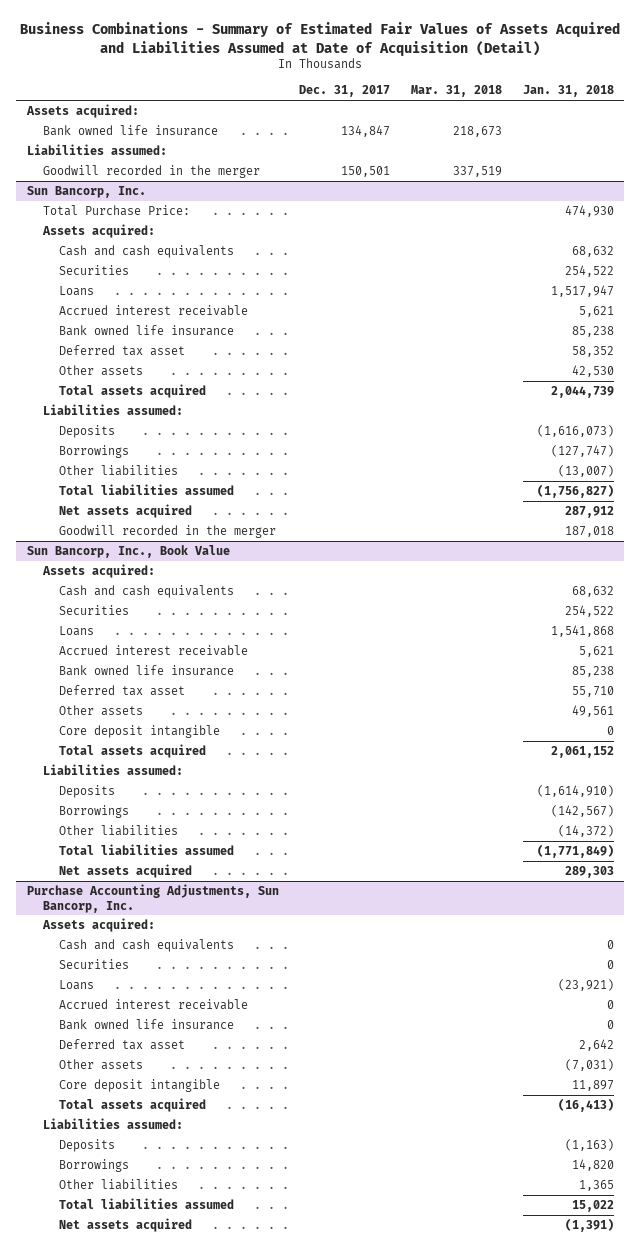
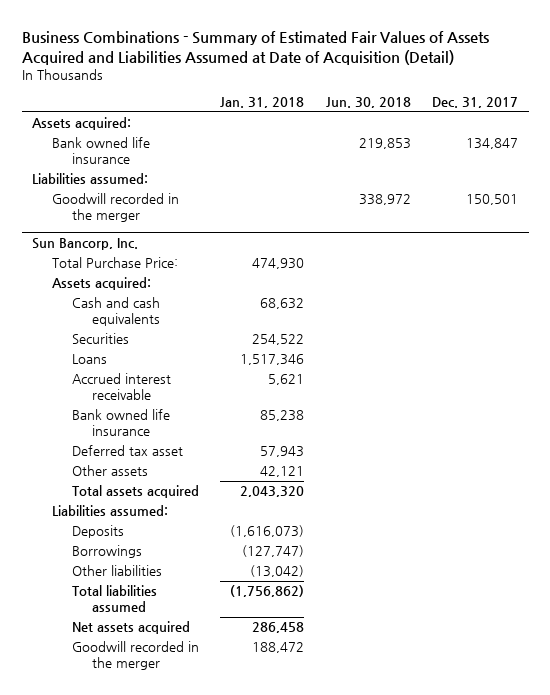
[411,85,503,98] Mar. 31, 2018 -> none
none -> [325,97,411,109] Jun. 30, 2018
[551,285,615,298] 1,517,947 -> [240,354,305,366] 1,517,346
[572,346,615,358] 58,352 -> [260,446,305,458] 57,943
[572,365,615,378] 42,530 -> [260,466,305,478] 42,121
[551,386,615,399] 2,044,739 -> [240,486,305,498] 2,043,320
[26,545,230,559] Sun Bancorp, Inc., Book Value -> none
[42,564,156,579] Assets acquired: -> none
[59,585,235,599] Cash and cash equivalents -> none
[59,605,130,616] Securities -> none
[59,626,95,637] Loans -> none
[59,645,249,657] Accrued interest receivable -> none
[59,665,235,677] Bank owned life insurance -> none
[59,685,186,697] Deferred tax asset -> none
[59,705,144,717] Other assets -> none
[59,725,221,739] Core deposit intangible -> none
[59,744,207,759] Total assets acquired -> none
[43,764,184,776] Liabilities assumed: -> none
[59,785,116,799] Deposits -> none
[59,805,130,819] Borrowings -> none
[59,825,179,837] Other liabilities -> none
[59,844,235,856] Total liabilities assumed -> none
[59,864,193,879] Net assets acquired -> none
[26,884,279,913] Purchase Accounting Adjustments, Sun Bancorp, Inc. -> none
[42,918,156,933] Assets acquired: -> none
[59,939,235,953] Cash and cash equivalents -> none
[59,959,130,970] Securities -> none
[59,980,95,991] Loans -> none
[59,999,249,1011] Accrued interest receivable -> none
[59,1019,235,1031] Bank owned life insurance -> none
[59,1039,186,1051] Deferred tax asset -> none
[59,1059,144,1071] Other assets -> none
[59,1079,221,1093] Core deposit intangible -> none
[59,1098,207,1113] Total assets acquired -> none
[43,1118,184,1130] Liabilities assumed: -> none
[59,1139,116,1153] Deposits -> none
[59,1159,130,1173] Borrowings -> none
[59,1179,179,1191] Other liabilities -> none
[59,1198,235,1210] Total liabilities assumed -> none
[59,1218,193,1233] Net assets acquired -> none
[558,465,615,478] (13,007) -> [250,565,305,578] (13,042)
[537,484,615,499] (1,756,827) -> [230,585,305,598] (1,756,862)
[565,506,615,519] 287,912 -> [252,622,305,634] 286,458
[565,526,615,538] 187,018 -> [252,642,305,654] 188,472

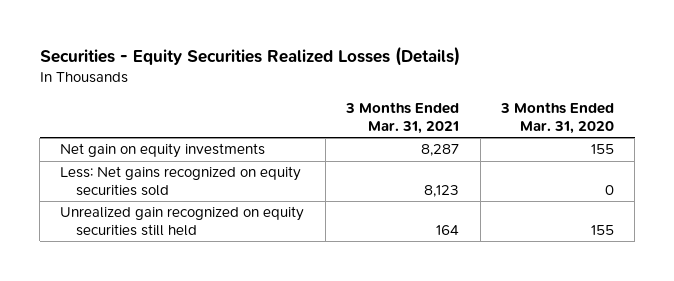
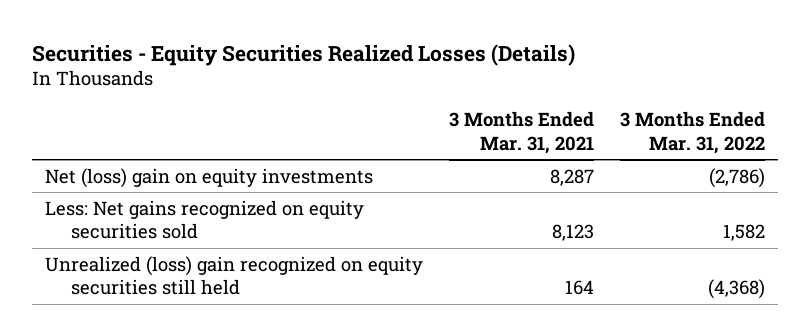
[499,102,614,135] 3 Months Ended Mar. 31, 2020 -> none
none -> [620,111,766,154] 3 Months Ended Mar. 31, 2022
[60,143,266,159] Net gain on equity investments -> [45,167,374,188] Net (loss) gain on equity investments
[60,206,305,236] Unrealized gain recognized on equity securities still held -> [45,255,424,296] Unrealized (loss) gain recognized on equity securities still held

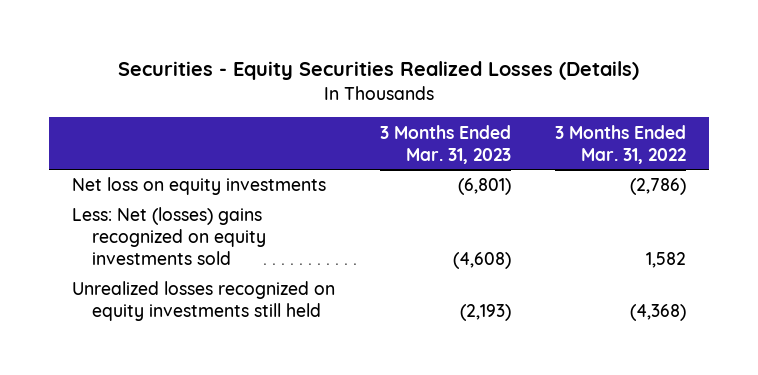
[449,111,595,154] 3 Months Ended Mar. 31, 2021 -> none
none -> [379,124,511,164] 3 Months Ended Mar. 31, 2023
[45,167,374,188] Net (loss) gain on equity investments -> [71,177,326,196] Net loss on equity investments
[45,199,365,240] Less: Net gains recognized on equity securities sold -> [71,207,267,266] Less: Net (losses) gains recognized on equity investments sold
[45,255,424,296] Unrealized (loss) gain recognized on equity securities still held -> [71,281,335,322] Unrealized losses recognized on equity investments still held

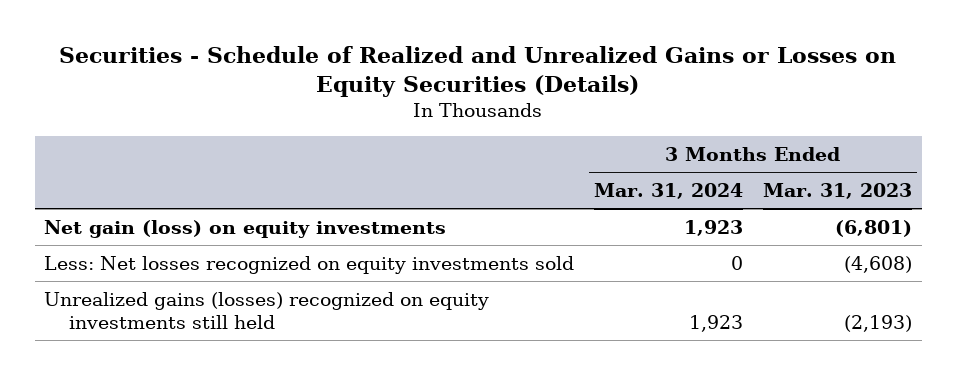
[118,61,640,81] Securities - Equity Securities Realized Losses (Details) -> [59,46,897,98] Securities - Schedule of Realized and Unrealized Gains or Losses on Equity Securities (Details)
[555,124,687,164] 3 Months Ended Mar. 31, 2022 -> none
none -> [594,183,744,200] Mar. 31, 2024
[71,177,326,196] Net loss on equity investments -> [44,219,447,238] Net gain (loss) on equity investments
[71,207,267,266] Less: Net (losses) gains recognized on equity investments sold -> [44,255,575,274] Less: Net losses recognized on equity investments sold
[71,281,335,322] Unrealized losses recognized on equity investments still held -> [44,291,490,329] Unrealized gains (losses) recognized on equity investments still held

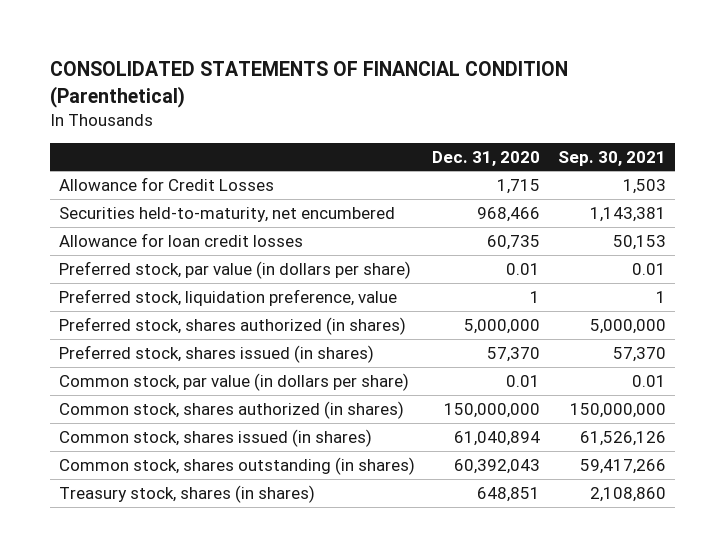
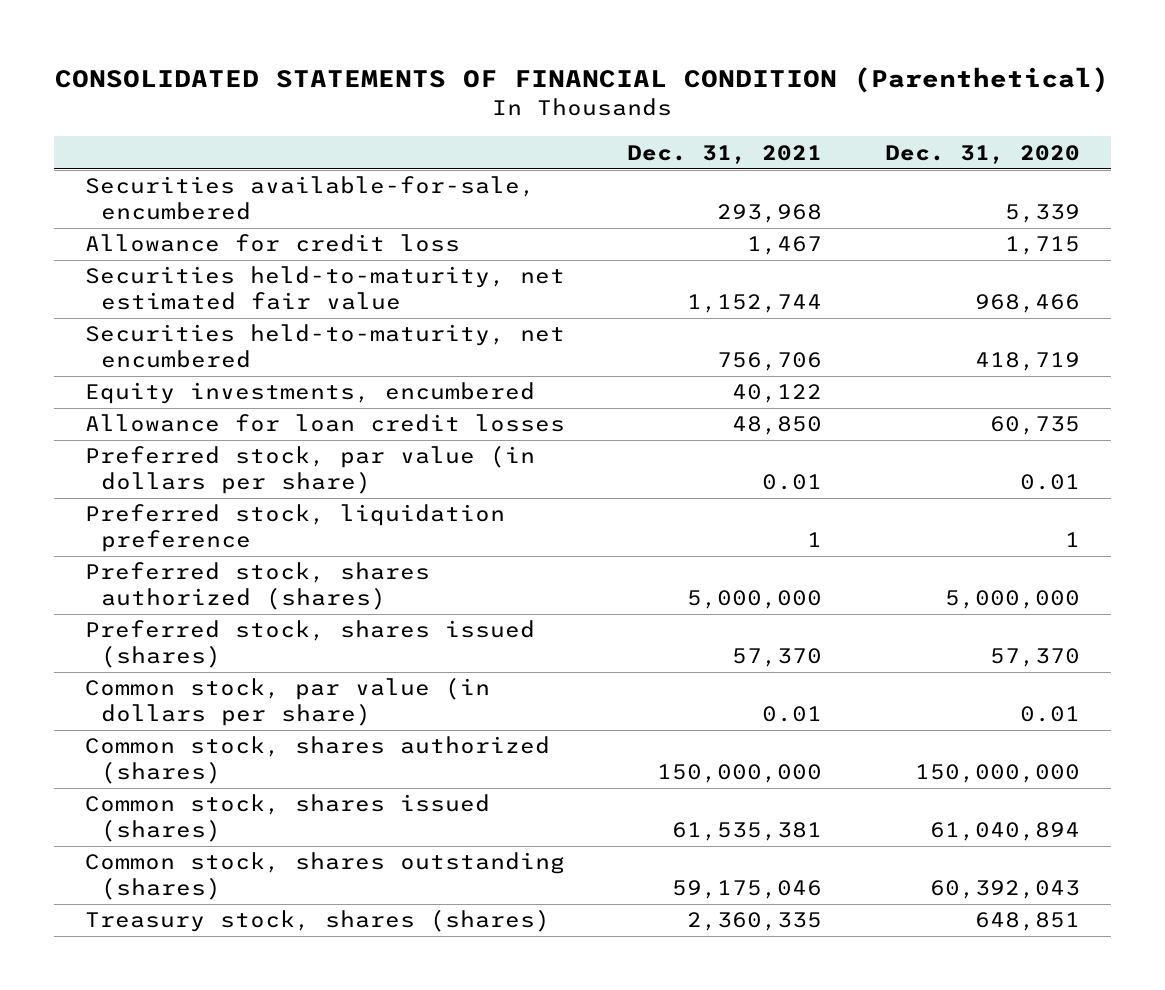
[557,150,666,166] Sep. 30, 2021 -> none
none -> [627,144,823,164] Dec. 31, 2021
none -> [85,176,536,220] Securities available-for-sale, encumbered
[58,176,274,191] Allowance for Credit Losses -> [85,234,461,253] Allowance for credit loss
none -> [85,266,566,310] Securities held-to-maturity, net estimated fair value
[477,206,541,222] 968,466 -> [974,351,1080,371] 418,719
none -> [85,382,536,405] Equity investments, encumbered
[58,288,397,306] Preferred stock, liquidation preference, value -> [85,504,506,552] Preferred stock, liquidation preference
[58,316,406,335] Preferred stock, shares authorized (in shares) -> [85,562,431,610] Preferred stock, shares authorized (shares)
[58,344,374,363] Preferred stock, shares issued (in shares) -> [85,620,536,668] Preferred stock, shares issued (shares)
[58,400,404,419] Common stock, shares authorized (in shares) -> [85,736,551,784] Common stock, shares authorized (shares)
[58,428,372,447] Common stock, shares issued (in shares) -> [85,794,491,842] Common stock, shares issued (shares)
[58,456,415,475] Common stock, shares outstanding (in shares) -> [85,852,566,900] Common stock, shares outstanding (shares)
[58,484,315,503] Treasury stock, shares (in shares) -> [85,909,551,933] Treasury stock, shares (shares)

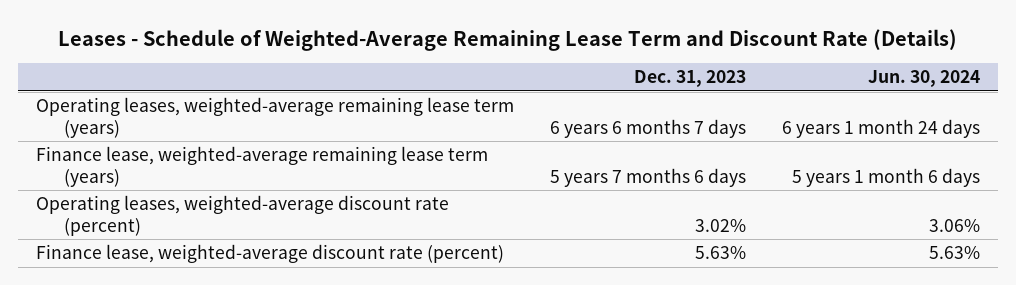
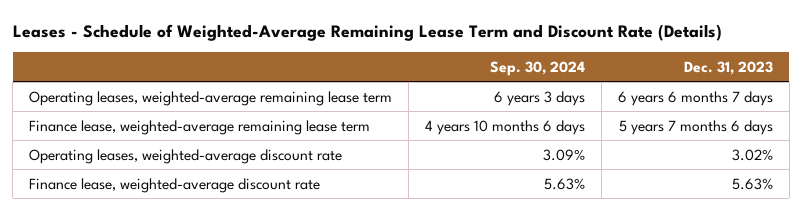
[867,70,980,88] Jun. 30, 2024 -> none
none -> [490,60,586,76] Sep. 30, 2024
[36,97,515,139] Operating leases, weighted-average remaining lease term (years) -> [29,90,393,106] Operating leases, weighted-average remaining lease term
[36,146,489,188] Finance lease, weighted-average remaining lease term (years) -> [29,119,371,135] Finance lease, weighted-average remaining lease term
[36,195,450,237] Operating leases, weighted-average discount rate (percent) -> [29,148,343,164] Operating leases, weighted-average discount rate
[36,244,505,264] Finance lease, weighted-average discount rate (percent) -> [29,177,321,193] Finance lease, weighted-average discount rate

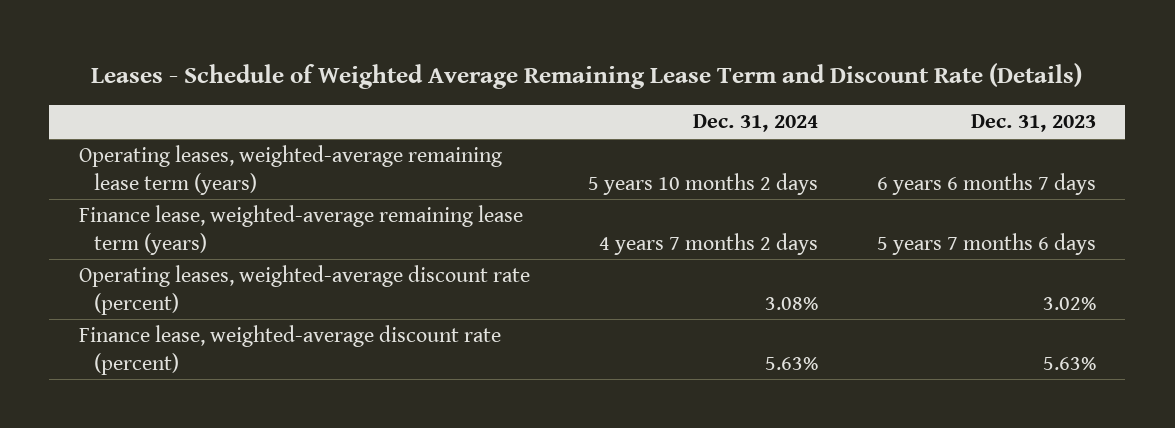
[12,23,722,41] Leases - Schedule of Weighted-Average Remaining Lease Term and Discount Rate (Details) -> [91,63,1083,90] Leases - Schedule of Weighted Average Remaining Lease Term and Discount Rate (Details)
[490,60,586,76] Sep. 30, 2024 -> none
none -> [693,114,819,133] Dec. 31, 2024
[29,90,393,106] Operating leases, weighted-average remaining lease term -> [78,145,502,195] Operating leases, weighted-average remaining lease term (years)
[29,119,371,135] Finance lease, weighted-average remaining lease term -> [78,205,523,255] Finance lease, weighted-average remaining lease term (years)
[29,148,343,164] Operating leases, weighted-average discount rate -> [78,265,530,315] Operating leases, weighted-average discount rate (percent)
[29,177,321,193] Finance lease, weighted-average discount rate -> [78,325,501,375] Finance lease, weighted-average discount rate (percent)

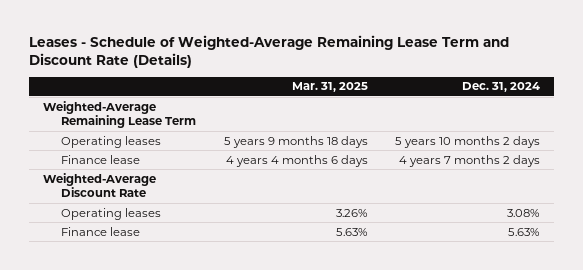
[91,63,1083,90] Leases - Schedule of Weighted Average Remaining Lease Term and Discount Rate (Details) -> [29,35,510,69] Leases - Schedule of Weighted-Average Remaining Lease Term and Discount Rate (Details)
[971,114,1097,133] Dec. 31, 2023 -> none
none -> [291,82,368,93] Mar. 31, 2025
none -> [42,100,196,129] Weighted-Average Remaining Lease Term
[78,145,502,195] Operating leases, weighted-average remaining lease term (years) -> [60,135,161,148] Operating leases
[78,205,523,255] Finance lease, weighted-average remaining lease term (years) -> [60,154,140,164] Finance lease
none -> [42,172,156,198] Weighted-Average Discount Rate
[78,265,530,315] Operating leases, weighted-average discount rate (percent) -> [60,207,161,220] Operating leases
[78,325,501,375] Finance lease, weighted-average discount rate (percent) -> [60,226,140,236] Finance lease

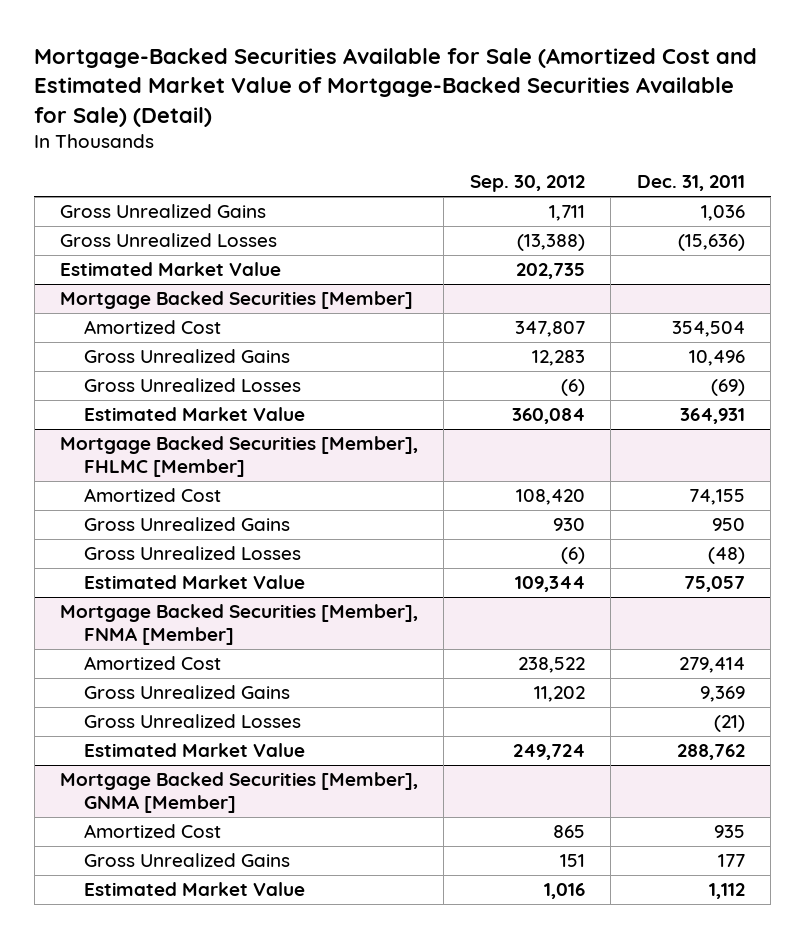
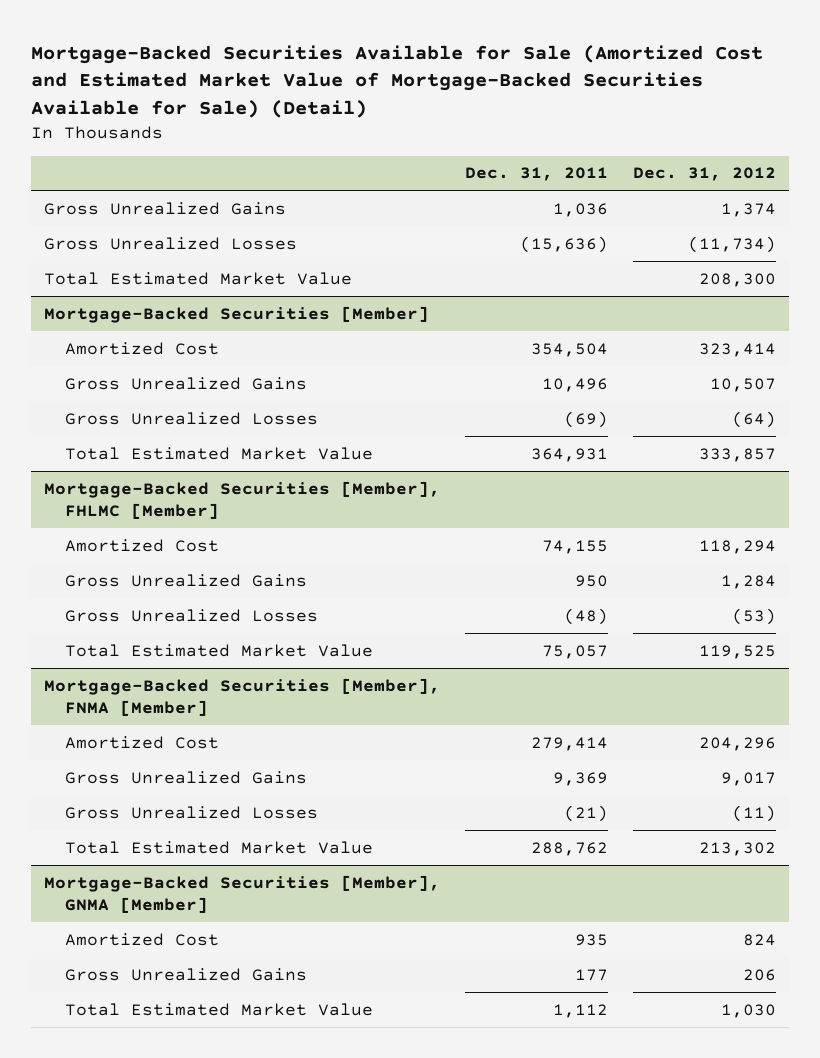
[469,175,585,193] Sep. 30, 2012 -> none
none -> [633,167,777,182] Dec. 31, 2012
[60,262,282,277] Estimated Market Value -> [43,271,352,285] Total Estimated Market Value
[60,291,414,310] Mortgage Backed Securities [Member] -> [43,305,429,323] Mortgage-Backed Securities [Member]
[83,407,305,422] Estimated Market Value -> [65,446,374,460] Total Estimated Market Value
[60,436,419,478] Mortgage Backed Securities [Member], FHLMC [Member] -> [43,480,440,519] Mortgage-Backed Securities [Member], FHLMC [Member]
[83,575,305,590] Estimated Market Value -> [65,643,374,657] Total Estimated Market Value
[60,604,419,646] Mortgage Backed Securities [Member], FNMA [Member] -> [43,677,440,716] Mortgage-Backed Securities [Member], FNMA [Member]
[83,743,305,758] Estimated Market Value -> [65,840,374,854] Total Estimated Market Value
[60,772,419,814] Mortgage Backed Securities [Member], GNMA [Member] -> [43,874,440,913] Mortgage-Backed Securities [Member], GNMA [Member]
[83,882,305,897] Estimated Market Value -> [65,1002,374,1016] Total Estimated Market Value

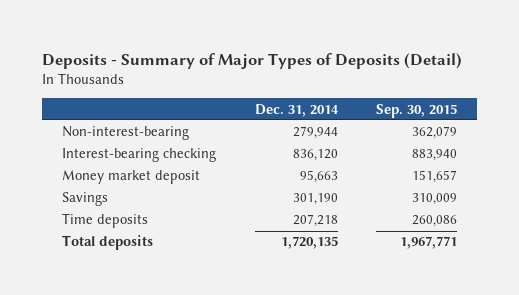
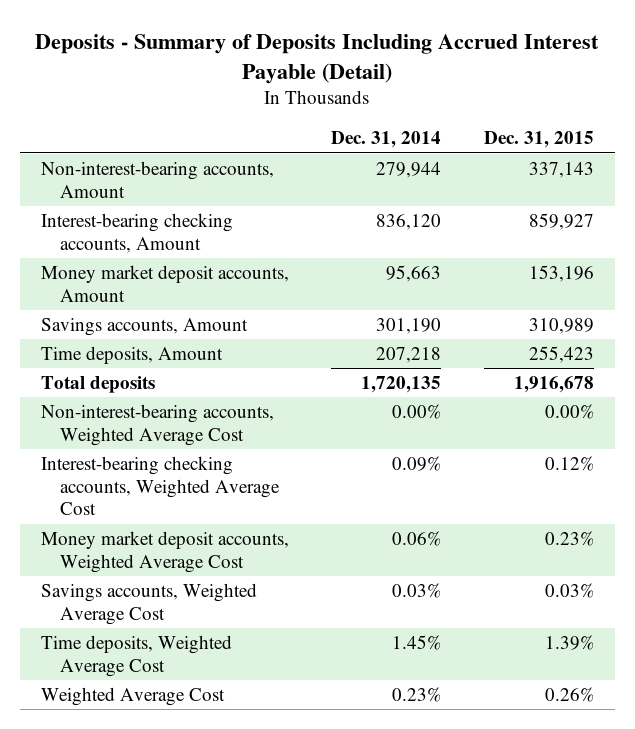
[42,52,463,69] Deposits - Summary of Major Types of Deposits (Detail) -> [35,34,600,84] Deposits - Summary of Deposits Including Accrued Interest Payable (Detail)
[376,103,458,118] Sep. 30, 2015 -> none
none -> [483,131,594,149] Dec. 31, 2015
[61,126,189,141] Non-interest-bearing -> [41,160,275,198] Non-interest-bearing accounts, Amount
[61,148,216,163] Interest-bearing checking -> [41,212,234,253] Interest-bearing checking accounts, Amount
[61,170,200,185] Money market deposit -> [41,264,290,302] Money market deposit accounts, Amount
[61,192,108,207] Savings -> [41,317,249,336] Savings accounts, Amount
[61,213,148,229] Time deposits -> [41,345,224,364] Time deposits, Amount
none -> [41,403,275,446] Non-interest-bearing accounts, Weighted Average Cost
none -> [41,455,280,516] Interest-bearing checking accounts, Weighted Average Cost
none -> [41,530,290,573] Money market deposit accounts, Weighted Average Cost
none -> [41,582,258,625] Savings accounts, Weighted Average Cost
none -> [41,634,233,677] Time deposits, Weighted Average Cost
none -> [41,686,226,706] Weighted Average Cost

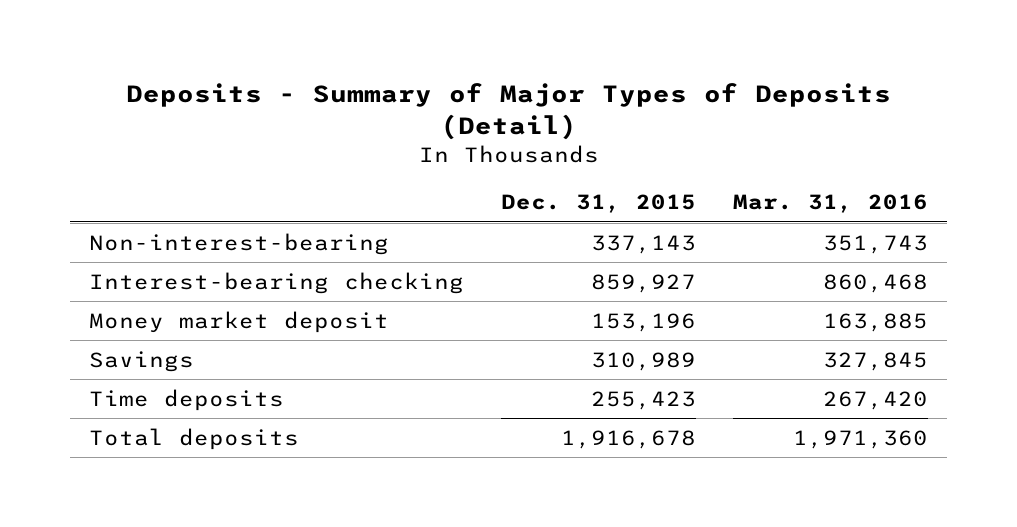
[35,34,600,84] Deposits - Summary of Deposits Including Accrued Interest Payable (Detail) -> [125,83,891,141] Deposits - Summary of Major Types of Deposits (Detail)
[331,131,442,149] Dec. 31, 2014 -> none
none -> [733,194,929,214] Mar. 31, 2016
[41,160,275,198] Non-interest-bearing accounts, Amount -> [88,232,389,255] Non-interest-bearing
[41,212,234,253] Interest-bearing checking accounts, Amount -> [88,271,464,294] Interest-bearing checking
[41,264,290,302] Money market deposit accounts, Amount -> [88,310,389,333] Money market deposit
[41,317,249,336] Savings accounts, Amount -> [88,350,194,372] Savings
[41,345,224,364] Time deposits, Amount -> [88,388,284,411] Time deposits
[41,403,275,446] Non-interest-bearing accounts, Weighted Average Cost -> none
[41,455,280,516] Interest-bearing checking accounts, Weighted Average Cost -> none
[41,530,290,573] Money market deposit accounts, Weighted Average Cost -> none
[41,582,258,625] Savings accounts, Weighted Average Cost -> none
[41,634,233,677] Time deposits, Weighted Average Cost -> none
[41,686,226,706] Weighted Average Cost -> none

